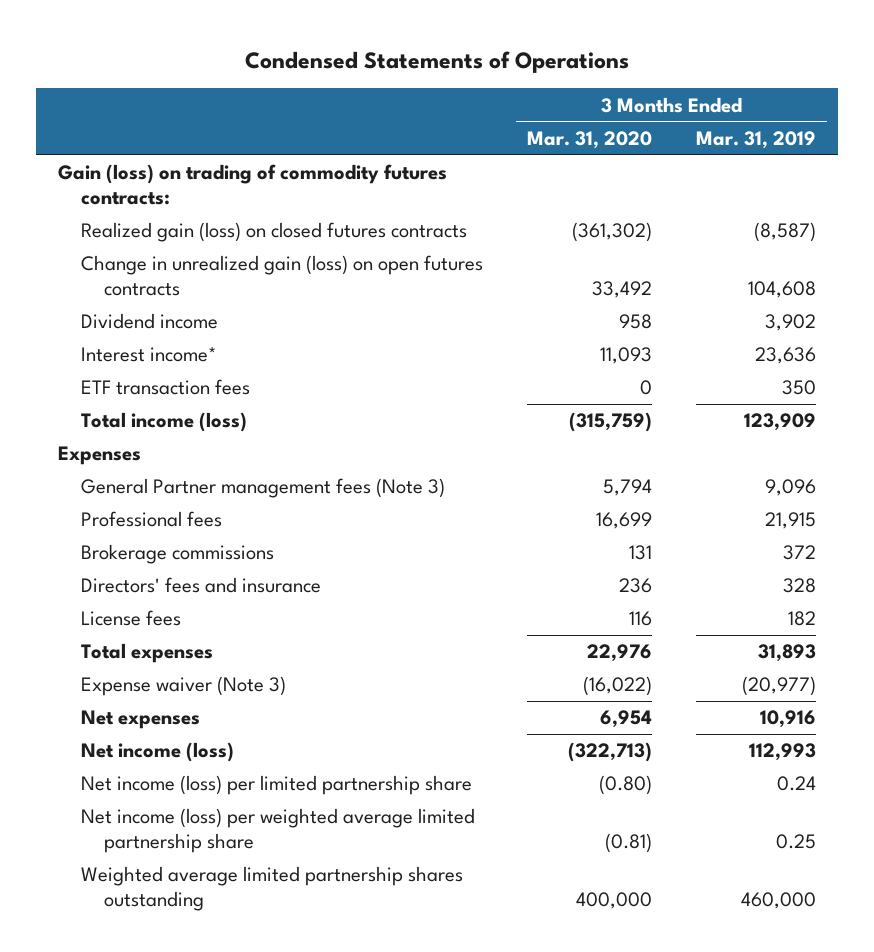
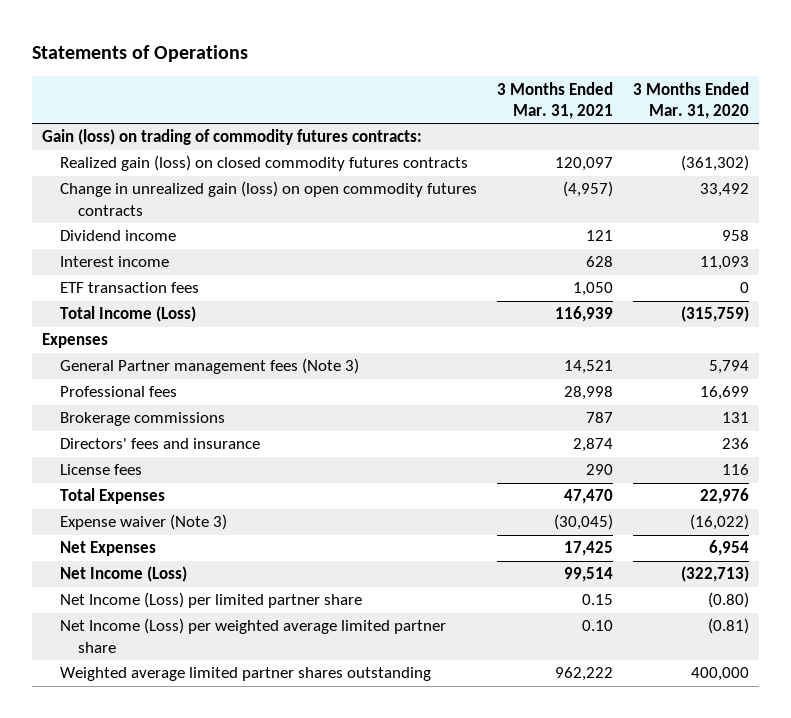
[245,50,630,73] Condensed Statements of Operations -> [32,44,249,62] Statements of Operations
[696,130,817,149] Mar. 31, 2019 -> none
none -> [496,81,613,119] 3 Months Ended Mar. 31, 2021
[81,222,468,243] Realized gain (loss) on closed futures contracts -> [60,155,469,172] Realized gain (loss) on closed commodity futures contracts
[81,255,484,297] Change in unrealized gain (loss) on open futures contracts -> [60,181,478,216] Change in unrealized gain (loss) on open commodity futures contracts
[81,347,218,363] Interest income* -> [60,256,170,268] Interest income
[81,412,248,433] Total income (loss) -> [60,306,197,323] Total Income (Loss)
[81,643,214,664] Total expenses -> [60,488,166,505] Total Expenses
[81,710,201,730] Net expenses -> [60,541,157,557] Net Expenses
[81,742,235,763] Net income (loss) -> [60,566,188,583] Net Income (Loss)
[81,775,473,796] Net income (loss) per limited partnership share -> [60,592,363,609] Net Income (Loss) per limited partner share
[81,808,476,854] Net income (loss) per weighted average limited partnership share -> [60,618,447,653] Net Income (Loss) per weighted average limited partner share
[81,866,464,912] Weighted average limited partnership shares outstanding -> [60,667,432,682] Weighted average limited partner shares outstanding

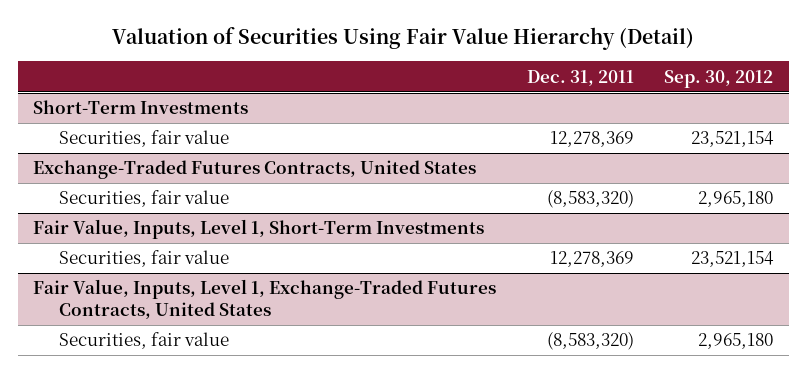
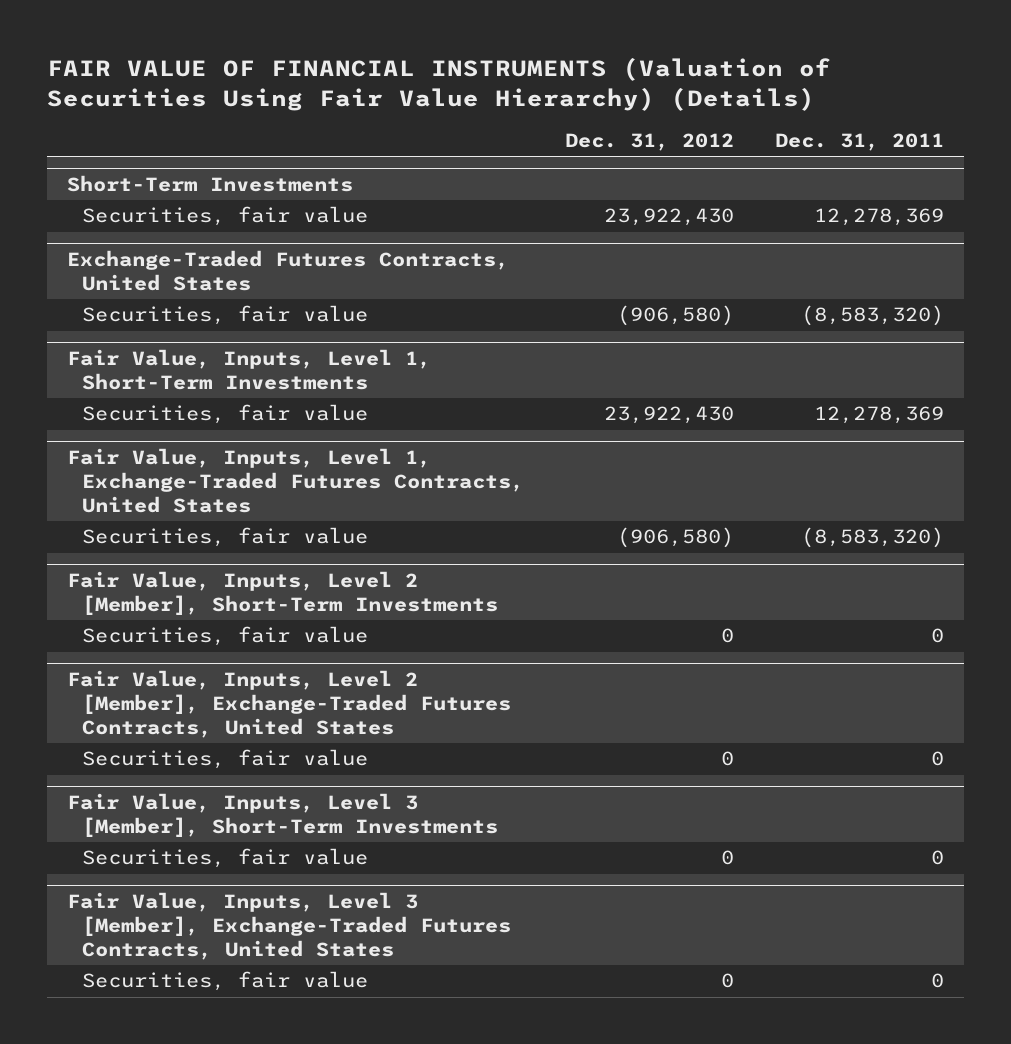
[112,27,695,51] Valuation of Securities Using Fair Value Hierarchy (Detail) -> [46,57,831,111] FAIR VALUE OF FINANCIAL INSTRUMENTS (Valuation of Securities Using Fair Value Hierarchy) (Details)
[664,69,774,88] Sep. 30, 2012 -> none
none -> [564,133,734,152] Dec. 31, 2012
none -> [67,571,498,616] Fair Value, Inputs, Level 2 [Member], Short-Term Investments
none -> [81,626,368,647] Securities, fair value
none -> [67,670,511,739] Fair Value, Inputs, Level 2 [Member], Exchange-Traded Futures Contracts, United States
none -> [81,749,368,770] Securities, fair value
none -> [67,793,498,838] Fair Value, Inputs, Level 3 [Member], Short-Term Investments
none -> [81,848,368,869] Securities, fair value
none -> [67,892,511,961] Fair Value, Inputs, Level 3 [Member], Exchange-Traded Futures Contracts, United States
none -> [81,971,368,992] Securities, fair value

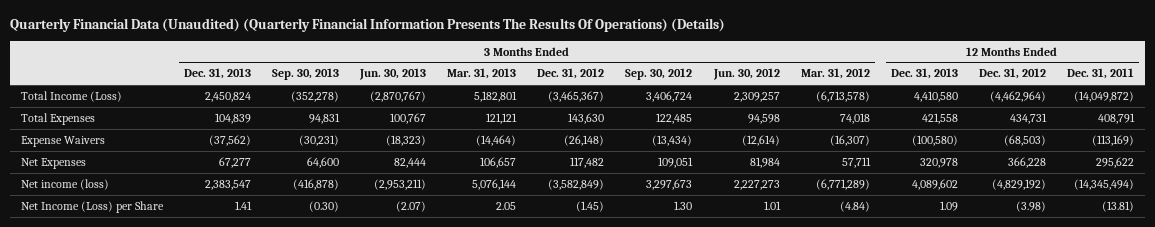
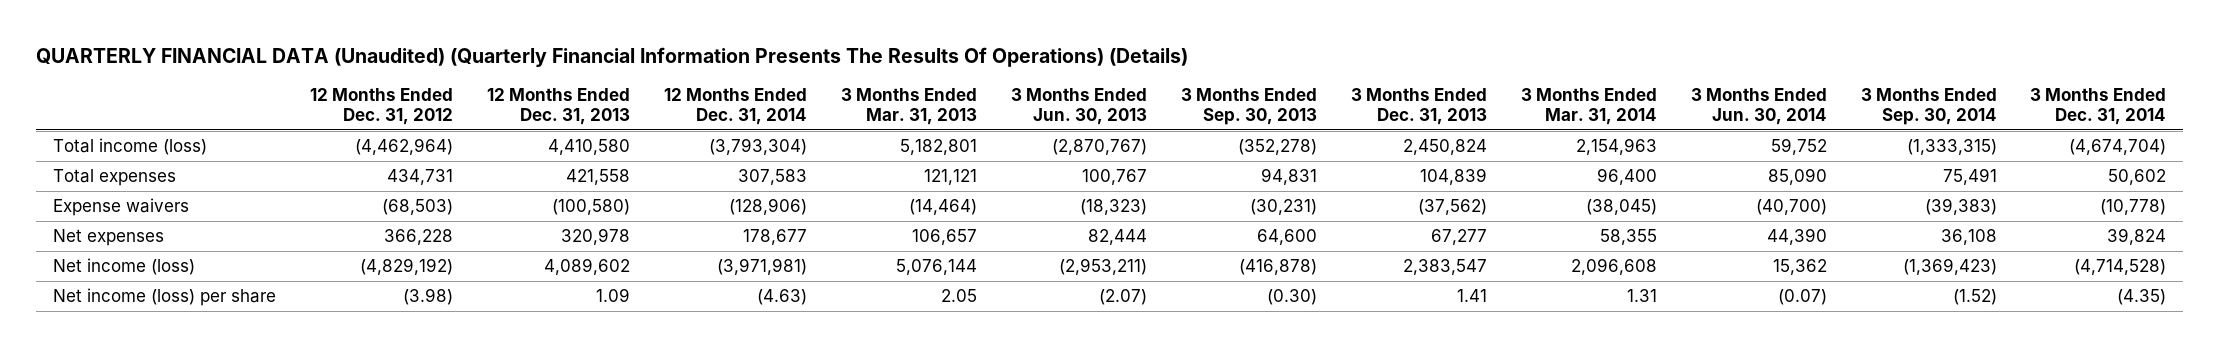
[10,17,726,32] Quarterly Financial Data (Unaudited) (Quarterly Financial Information Presents The Results Of Operations) (Details) -> [36,46,1189,67] QUARTERLY FINANCIAL DATA (Unaudited) (Quarterly Financial Information Presents The Results Of Operations) (Details)
[537,68,605,80] Dec. 31, 2012 -> none
[625,68,693,81] Sep. 30, 2012 -> none
[712,68,780,81] Jun. 30, 2012 -> none
[800,68,870,80] Mar. 31, 2012 -> none
[1067,68,1135,80] Dec. 31, 2011 -> none
none -> [663,87,807,125] 12 Months Ended Dec. 31, 2014
none -> [1520,87,1657,125] 3 Months Ended Mar. 31, 2014
none -> [1690,87,1827,125] 3 Months Ended Jun. 30, 2014
none -> [1860,87,1997,125] 3 Months Ended Sep. 30, 2014
none -> [2030,87,2167,125] 3 Months Ended Dec. 31, 2014
[20,90,122,102] Total Income (Loss) -> [53,138,208,156] Total income (loss)
[20,112,95,125] Total Expenses -> [53,169,177,187] Total expenses
[20,135,105,147] Expense Waivers -> [53,198,190,217] Expense waivers
[20,157,86,169] Net Expenses -> [53,229,165,247] Net expenses
[20,200,164,213] Net Income (Loss) per Share -> [53,288,277,307] Net income (loss) per share

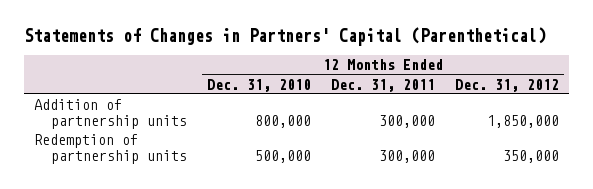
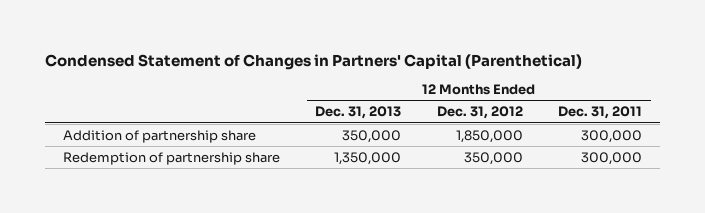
[23,27,546,47] Statements of Changes in Partners' Capital (Parenthetical) -> [45,53,583,70] Condensed Statement of Changes in Partners' Capital (Parenthetical)
[206,78,311,92] Dec. 31, 2010 -> none
none -> [315,106,402,120] Dec. 31, 2013
[33,99,187,129] Addition of partnership units -> [63,129,257,143] Addition of partnership share
[33,134,187,164] Redemption of partnership units -> [63,151,281,165] Redemption of partnership share

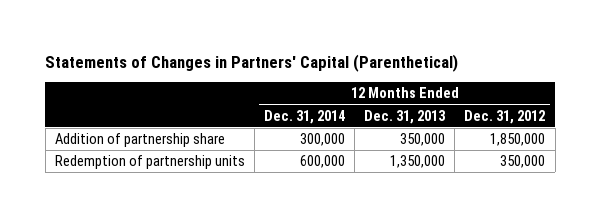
[45,53,583,70] Condensed Statement of Changes in Partners' Capital (Parenthetical) -> [45,53,459,72] Statements of Changes in Partners' Capital (Parenthetical)
[558,106,643,120] Dec. 31, 2011 -> none
none -> [264,109,346,124] Dec. 31, 2014
[63,151,281,165] Redemption of partnership share -> [54,155,245,170] Redemption of partnership units

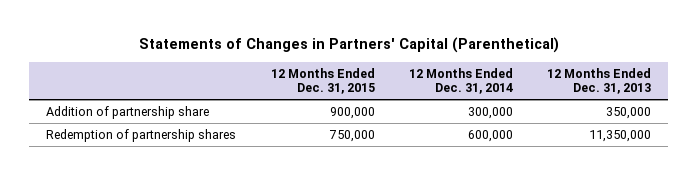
[464,109,546,124] Dec. 31, 2012 -> none
none -> [270,67,375,95] 12 Months Ended Dec. 31, 2015
[54,155,245,170] Redemption of partnership units -> [46,129,237,143] Redemption of partnership shares
[390,155,446,169] 1,350,000 -> [589,130,652,143] 11,350,000

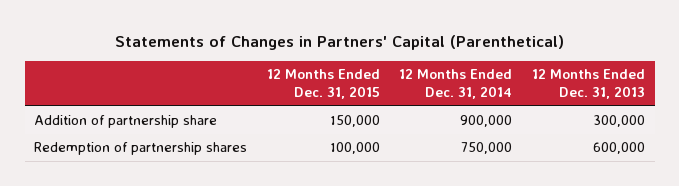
[329,107,375,120] 900,000 -> [329,115,380,128] 150,000
[467,107,513,120] 300,000 -> [460,115,513,128] 900,000
[606,107,652,120] 350,000 -> [592,115,645,128] 300,000
[328,130,375,143] 750,000 -> [329,142,380,155] 100,000
[467,130,513,143] 600,000 -> [461,142,513,155] 750,000
[589,130,652,143] 11,350,000 -> [592,142,645,155] 600,000

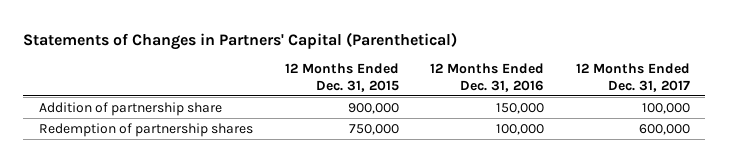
[399,69,513,99] 12 Months Ended Dec. 31, 2014 -> none
[531,69,645,99] 12 Months Ended Dec. 31, 2013 -> none
none -> [430,63,545,92] 12 Months Ended Dec. 31, 2016
none -> [575,63,690,92] 12 Months Ended Dec. 31, 2017
[329,115,380,128] 150,000 -> [347,102,399,114] 900,000
[329,142,380,155] 100,000 -> [348,123,399,135] 750,000

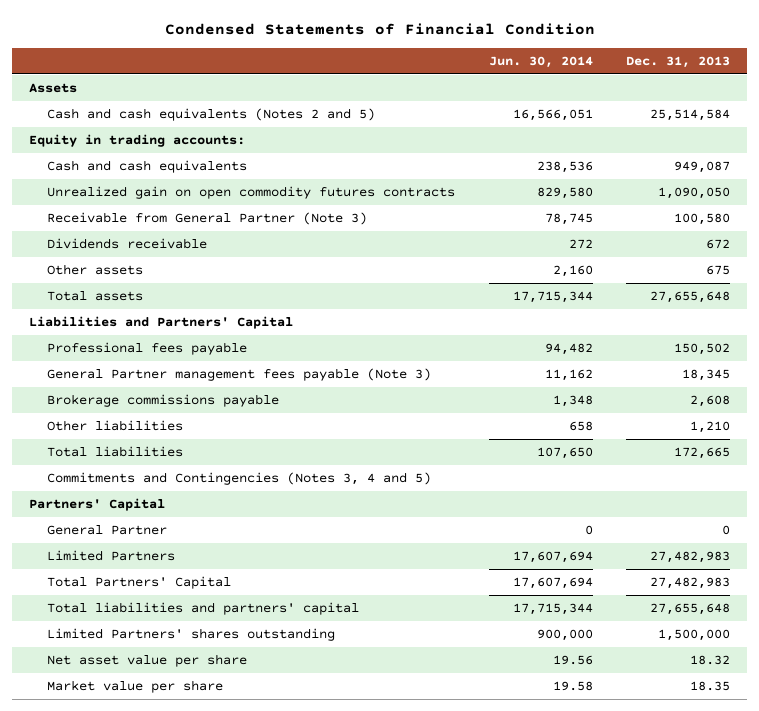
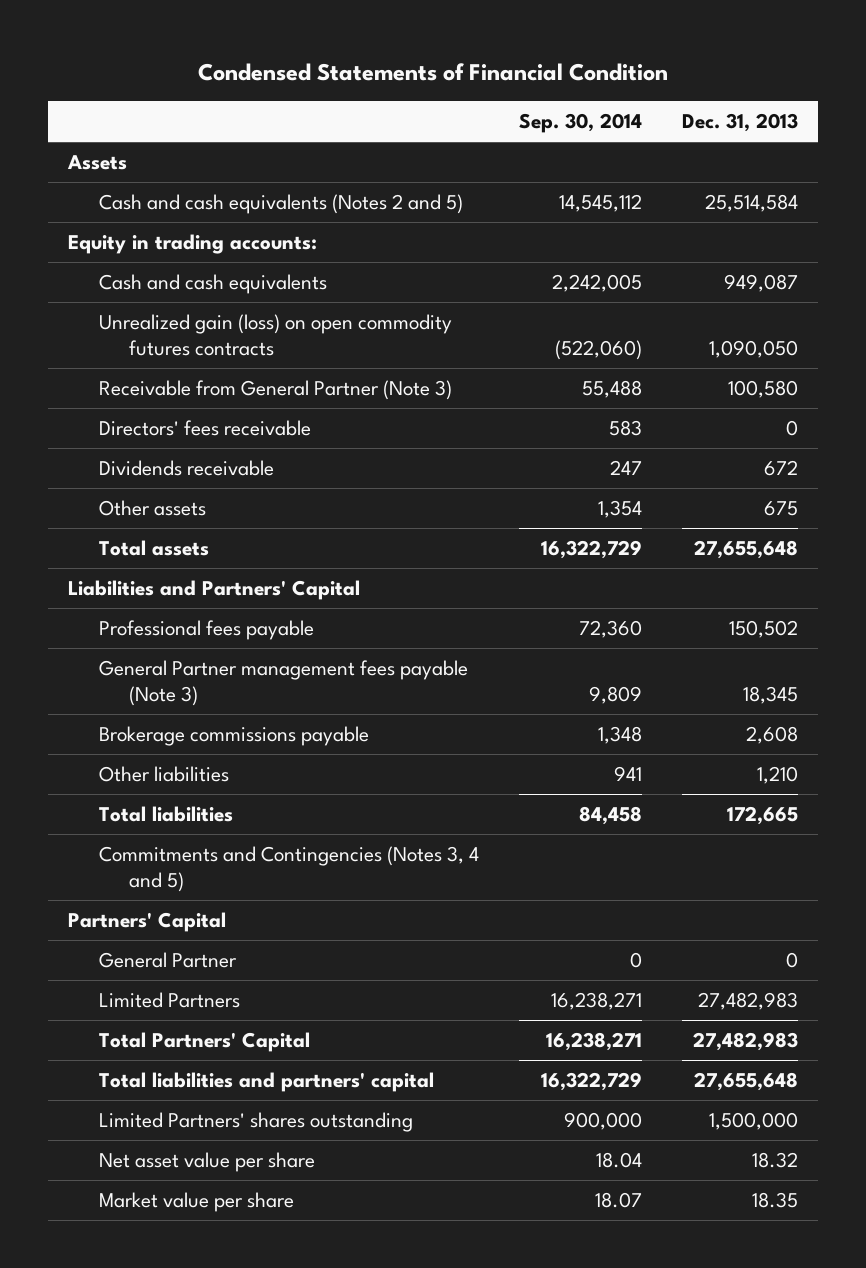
[488,55,593,68] Jun. 30, 2014 -> none
none -> [518,112,642,133] Sep. 30, 2014
[47,186,456,200] Unrealized gain on open commodity futures contracts -> [98,314,452,356] Unrealized gain (loss) on open commodity futures contracts
none -> [98,420,311,437] Directors' fees receivable

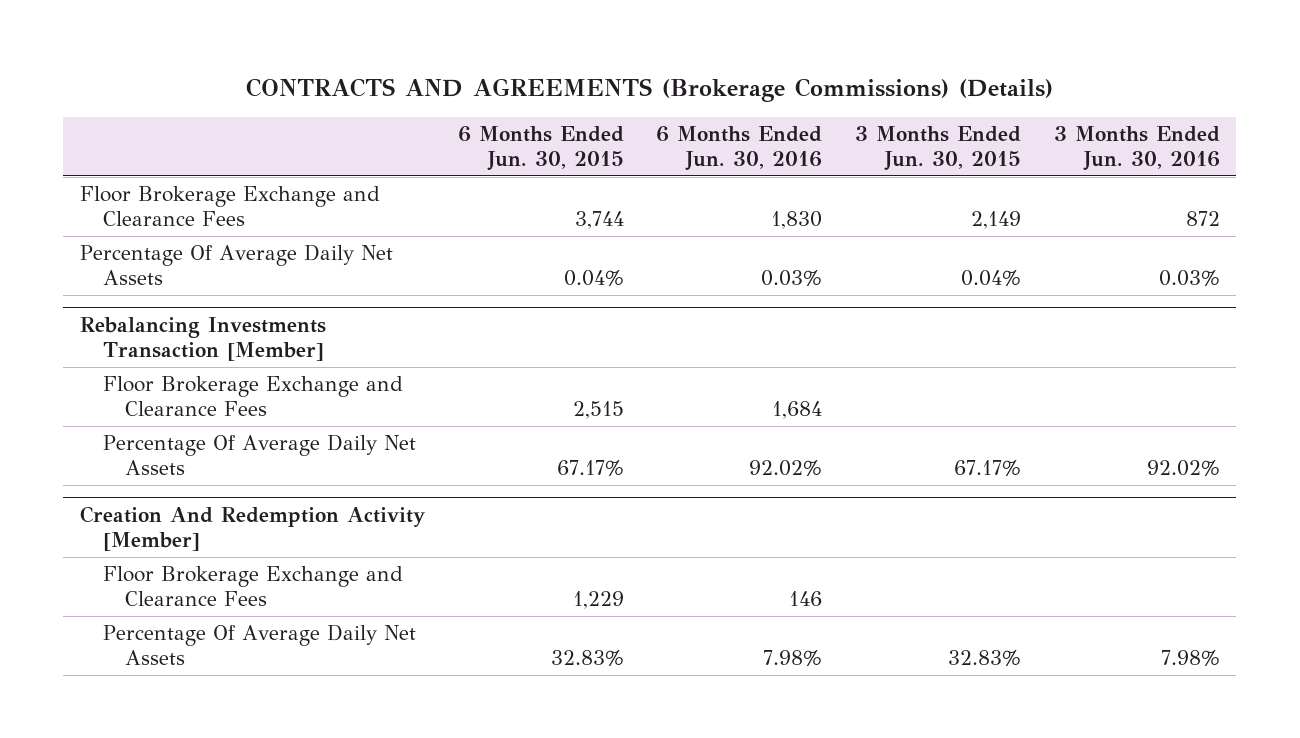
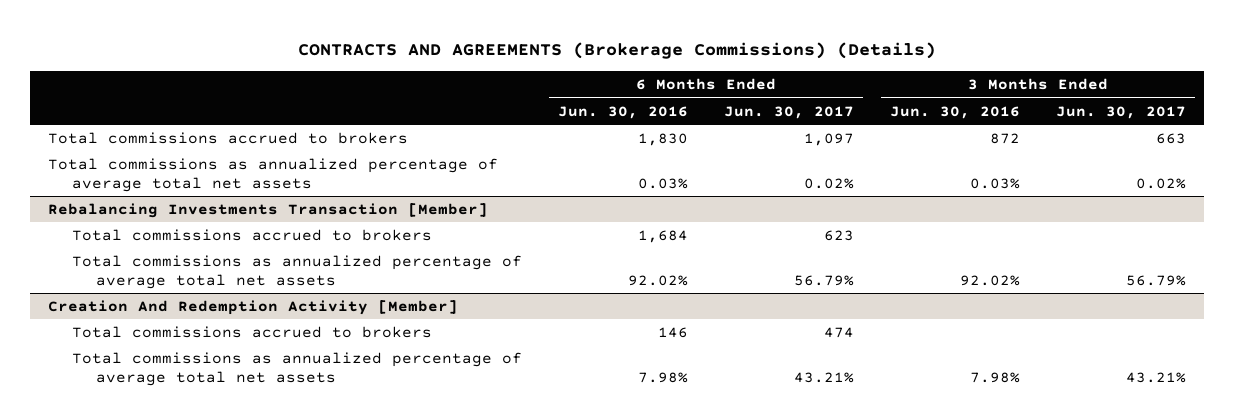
[457,125,624,172] 6 Months Ended Jun. 30, 2015 -> none
[855,125,1022,172] 3 Months Ended Jun. 30, 2015 -> none
none -> [723,105,854,119] Jun. 30, 2017
none -> [1055,105,1186,119] Jun. 30, 2017
[79,186,380,227] Floor Brokerage Exchange and Clearance Fees -> [48,132,409,145] Total commissions accrued to brokers
[79,244,393,286] Percentage Of Average Daily Net Assets -> [48,158,499,192] Total commissions as annualized percentage of average total net assets
[102,376,403,417] Floor Brokerage Exchange and Clearance Fees -> [72,229,433,242] Total commissions accrued to brokers
[102,434,416,476] Percentage Of Average Daily Net Assets -> [72,255,523,289] Total commissions as annualized percentage of average total net assets
[102,566,403,607] Floor Brokerage Exchange and Clearance Fees -> [72,326,433,339] Total commissions accrued to brokers
[102,624,416,666] Percentage Of Average Daily Net Assets -> [72,352,523,386] Total commissions as annualized percentage of average total net assets

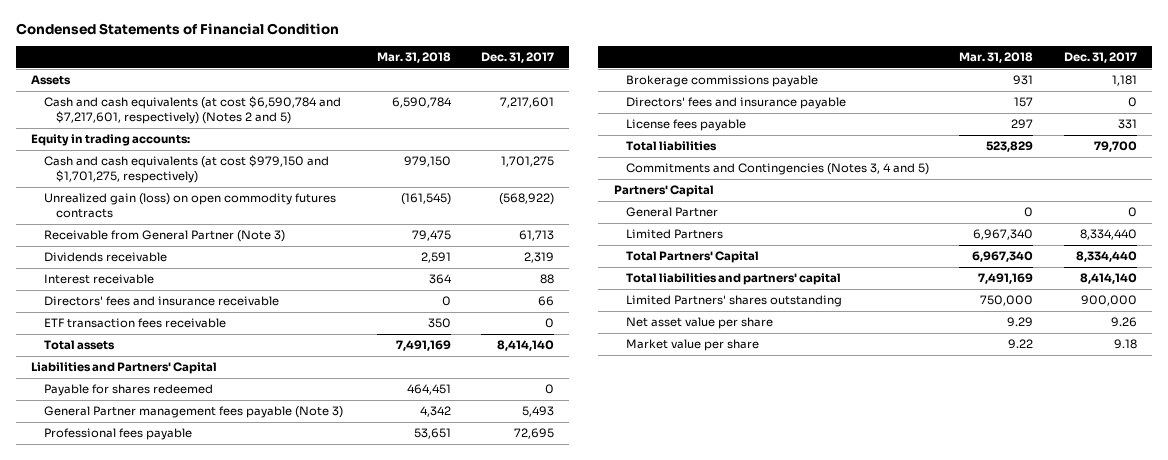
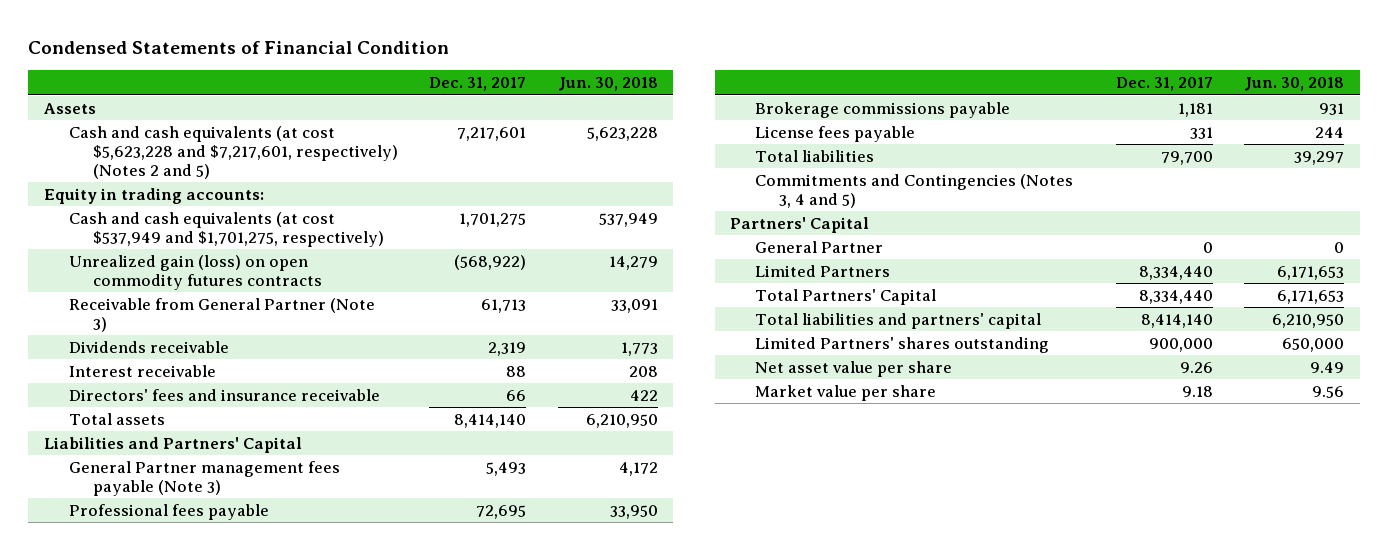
[376,51,451,63] Mar. 31, 2018 -> none
none -> [557,77,658,92] Jun. 30, 2018
[43,96,341,125] Cash and cash equivalents (at cost $6,590,784 and $7,217,601, respectively) (Notes 2 and 5) -> [68,125,399,179] Cash and cash equivalents (at cost $5,623,228 and $7,217,601, respectively) (Notes 2 and 5)
[43,155,329,184] Cash and cash equivalents (at cost $979,150 and $1,701,275, respectively) -> [68,211,385,247] Cash and cash equivalents (at cost $537,949 and $1,701,275, respectively)
[43,318,226,329] ETF transaction fees receivable -> none
[43,384,213,397] Payable for shares redeemed -> none
[625,97,846,110] Directors' fees and insurance payable -> none

